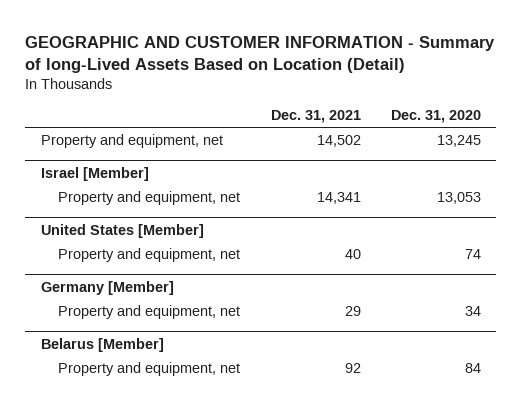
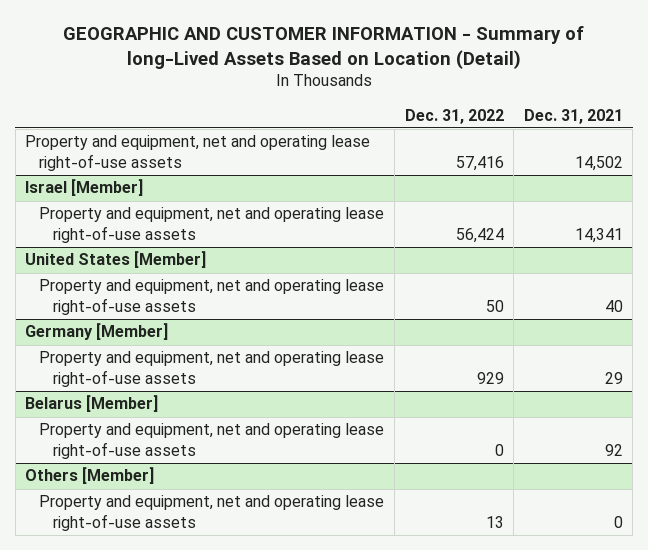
[391,110,482,124] Dec. 31, 2020 -> none
none -> [404,108,504,124] Dec. 31, 2022
[40,134,223,149] Property and equipment, net -> [25,135,371,172] Property and equipment, net and operating lease right-of-use assets
[58,191,241,206] Property and equipment, net -> [39,207,385,244] Property and equipment, net and operating lease right-of-use assets
[58,248,241,263] Property and equipment, net -> none
none -> [39,279,385,316] Property and equipment, net and operating lease right-of-use assets
[58,305,241,320] Property and equipment, net -> none
none -> [39,351,385,388] Property and equipment, net and operating lease right-of-use assets
[58,362,241,377] Property and equipment, net -> none
none -> [39,423,385,460] Property and equipment, net and operating lease right-of-use assets
none -> [25,467,155,485] Others [Member]
none -> [39,495,385,532] Property and equipment, net and operating lease right-of-use assets

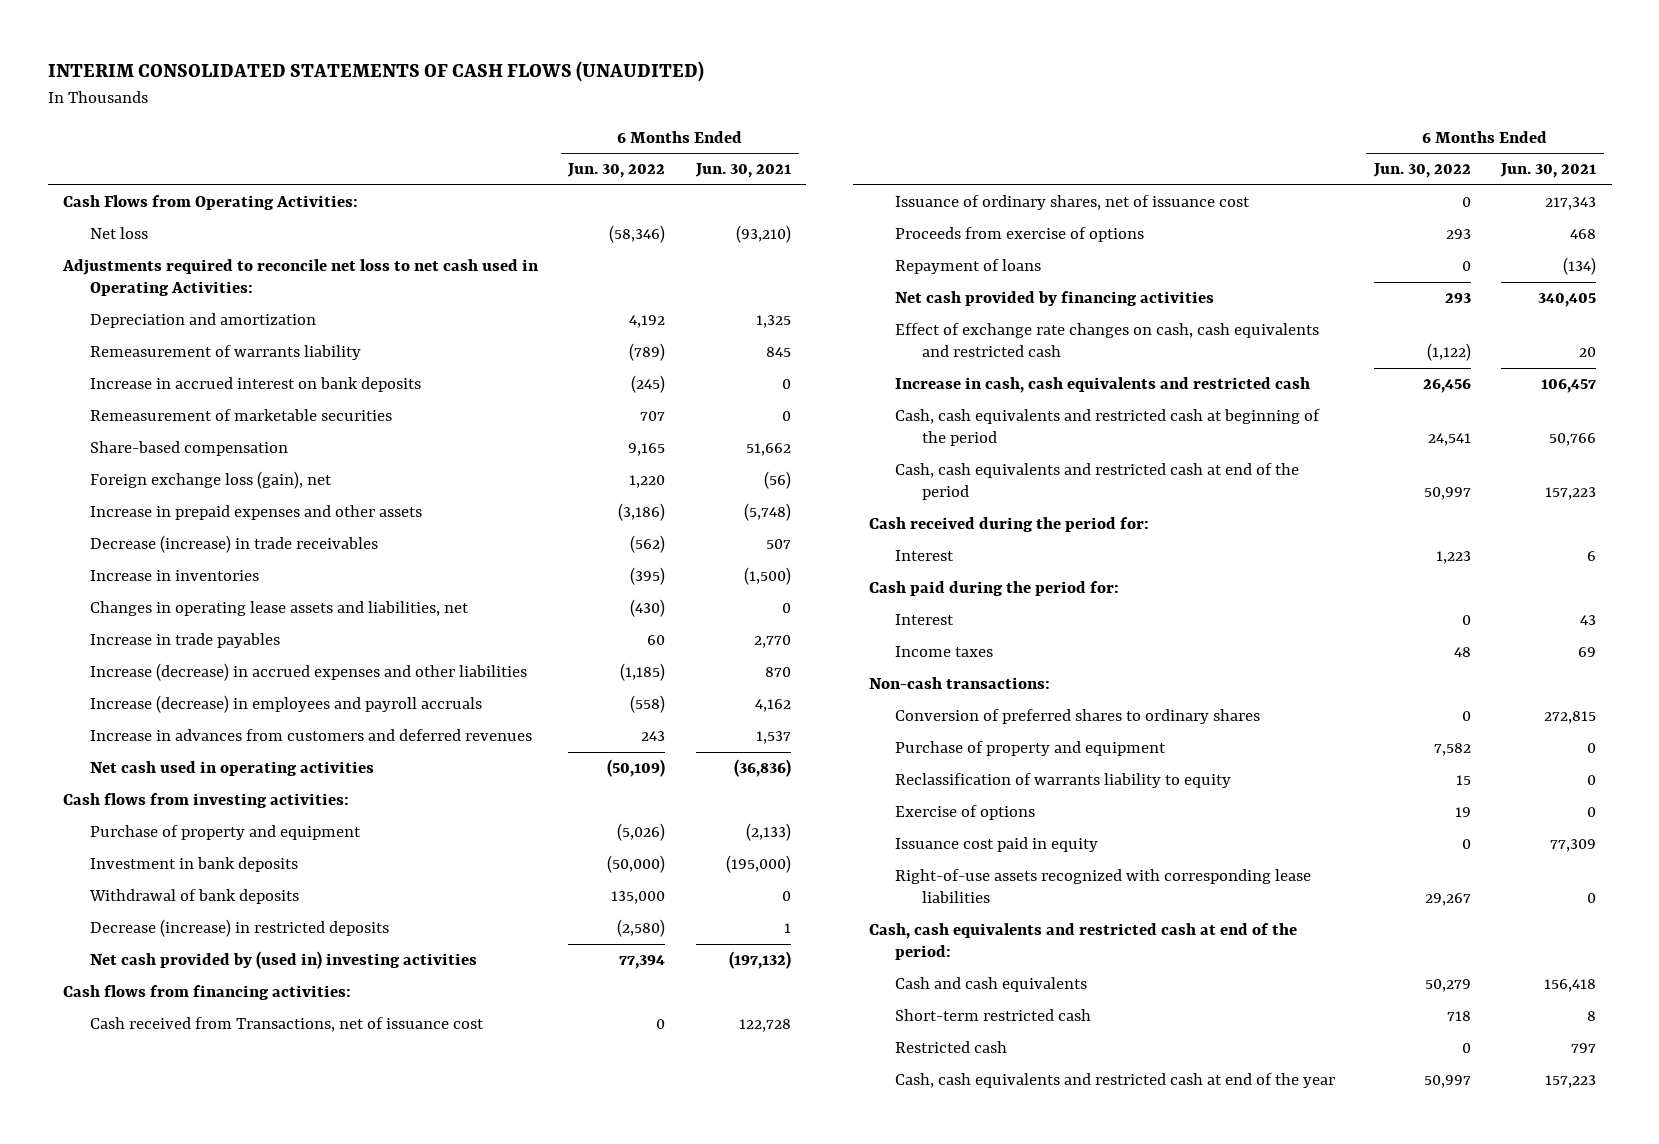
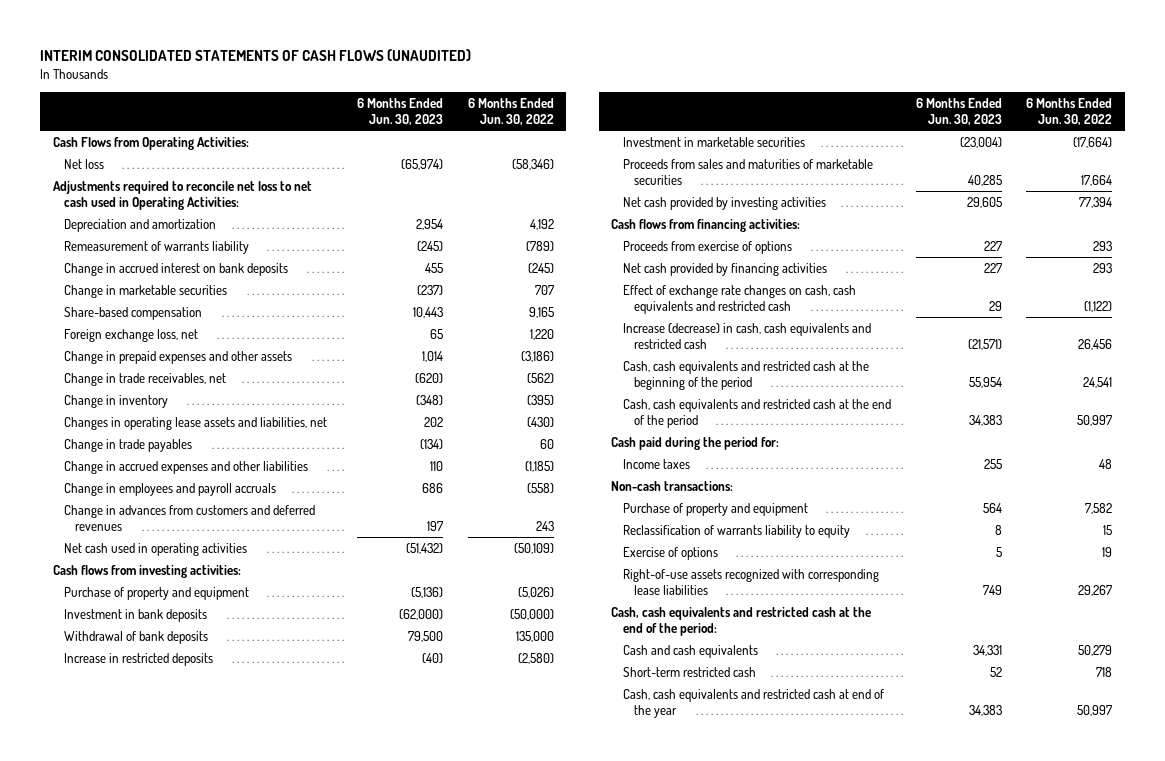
[694,163,791,179] Jun. 30, 2021 -> none
none -> [356,97,443,125] 6 Months Ended Jun. 30, 2023
[89,377,421,393] Increase in accrued interest on bank deposits -> [63,262,288,276] Change in accrued interest on bank deposits
[89,409,392,422] Remeasurement of marketable securities -> [63,284,227,298] Change in marketable securities
[89,471,332,490] Foreign exchange loss (gain), net -> [63,328,198,342] Foreign exchange loss, net
[89,505,422,521] Increase in prepaid expenses and other assets -> [63,350,292,364] Change in prepaid expenses and other assets
[89,535,378,554] Decrease (increase) in trade receivables -> [63,372,226,386] Change in trade receivables, net
[89,570,259,582] Increase in inventories -> [63,394,168,408] Change in inventory
[89,633,280,649] Increase in trade payables -> [63,438,192,452] Change in trade payables
[89,663,527,682] Increase (decrease) in accrued expenses and other liabilities -> [63,460,308,474] Change in accrued expenses and other liabilities
[89,695,482,714] Increase (decrease) in employees and payroll accruals -> [63,482,276,496] Change in employees and payroll accruals
[89,729,532,742] Increase in advances from customers and deferred revenues -> [63,504,315,532] Change in advances from customers and deferred revenues
[89,919,389,938] Decrease (increase) in restricted deposits -> [63,652,213,666] Increase in restricted deposits
none -> [622,136,805,147] Investment in marketable securities
none -> [622,158,873,186] Proceeds from sales and maturities of marketable securities
[89,951,477,970] Net cash provided by (used in) investing activities -> [622,196,826,210] Net cash provided by investing activities
[89,1017,484,1033] Cash received from Transactions, net of issuance cost -> none
[895,195,1251,211] Issuance of ordinary shares, net of issuance cost -> none
[895,259,1042,275] Repayment of loans -> none
[868,517,1149,533] Cash received during the period for: -> none
[895,550,955,562] Interest -> none
[895,377,1311,394] Increase in cash, cash equivalents and restricted cash -> [622,322,871,350] Increase (decrease) in cash, cash equivalents and restricted cash
[895,409,1321,447] Cash, cash equivalents and restricted cash at beginning of the period -> [622,360,869,391] Cash, cash equivalents and restricted cash at the beginning of the period
[895,463,1300,501] Cash, cash equivalents and restricted cash at end of the period -> [622,398,891,429] Cash, cash equivalents and restricted cash at the end of the period
[895,614,955,626] Interest -> none
[895,709,1261,725] Conversion of preferred shares to ordinary shares -> none
[895,837,1099,853] Issuance cost paid in equity -> none
[868,923,1297,961] Cash, cash equivalents and restricted cash at end of the period: -> [611,606,872,637] Cash, cash equivalents and restricted cash at the end of the period:
[895,1041,1008,1054] Restricted cash -> none

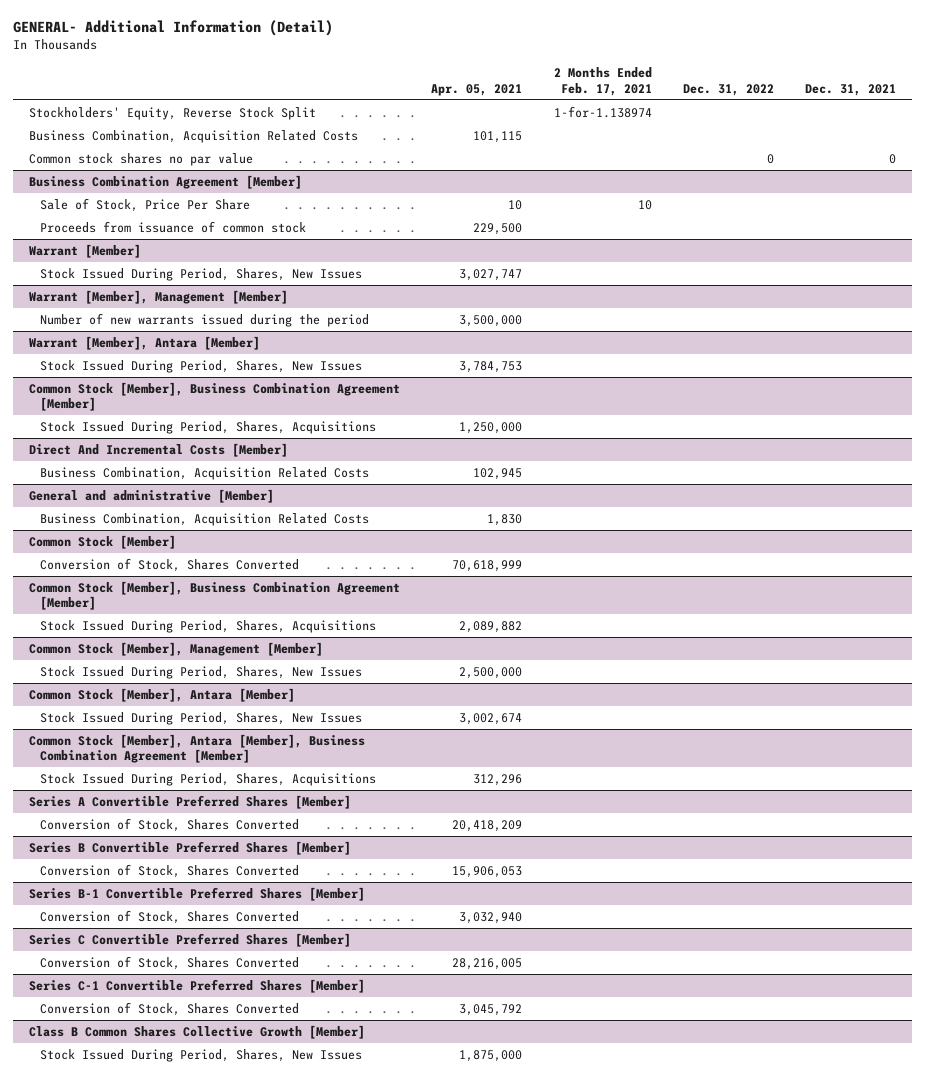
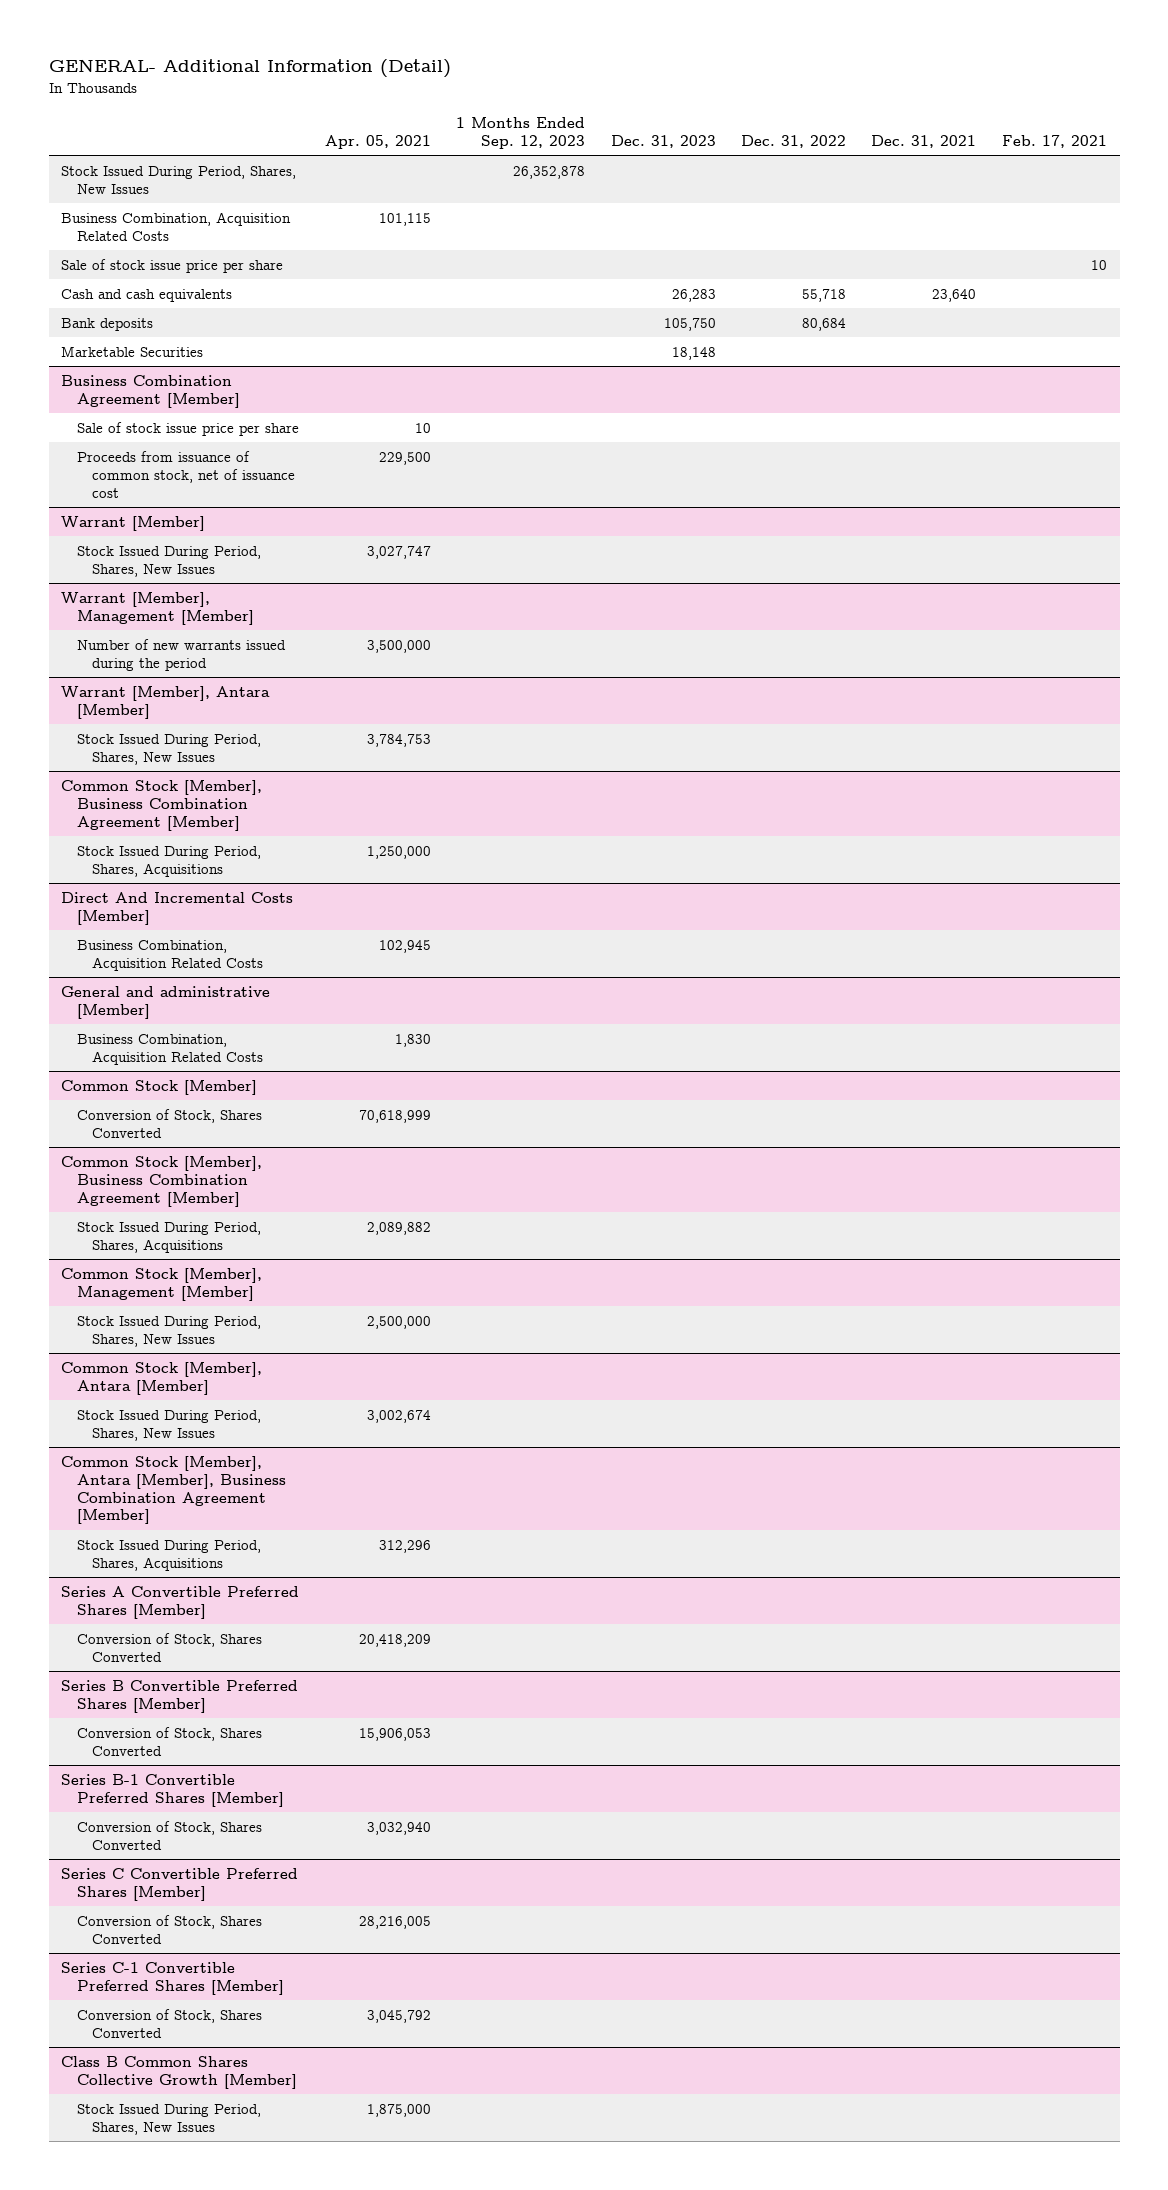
[553,67,652,96] 2 Months Ended Feb. 17, 2021 -> none
none -> [456,116,586,149] 1 Months Ended Sep. 12, 2023
none -> [610,134,716,148] Dec. 31, 2023
none -> [1001,134,1107,148] Feb. 17, 2021
[28,106,316,120] Stockholders' Equity, Reverse Stock Split -> none
none -> [61,165,297,194] Stock Issued During Period, Shares, New Issues
[28,152,253,166] Common stock shares no par value -> none
none -> [61,258,284,273] Sale of stock issue price per share
none -> [61,288,233,302] Cash and cash equivalents
none -> [61,317,154,331] Bank deposits
none -> [61,345,204,357] Marketable Securities
[39,197,250,212] Sale of Stock, Price Per Share -> [76,421,299,436] Sale of stock issue price per share
[39,220,306,233] Proceeds from issuance of common stock -> [76,450,295,498] Proceeds from issuance of common stock, net of issuance cost

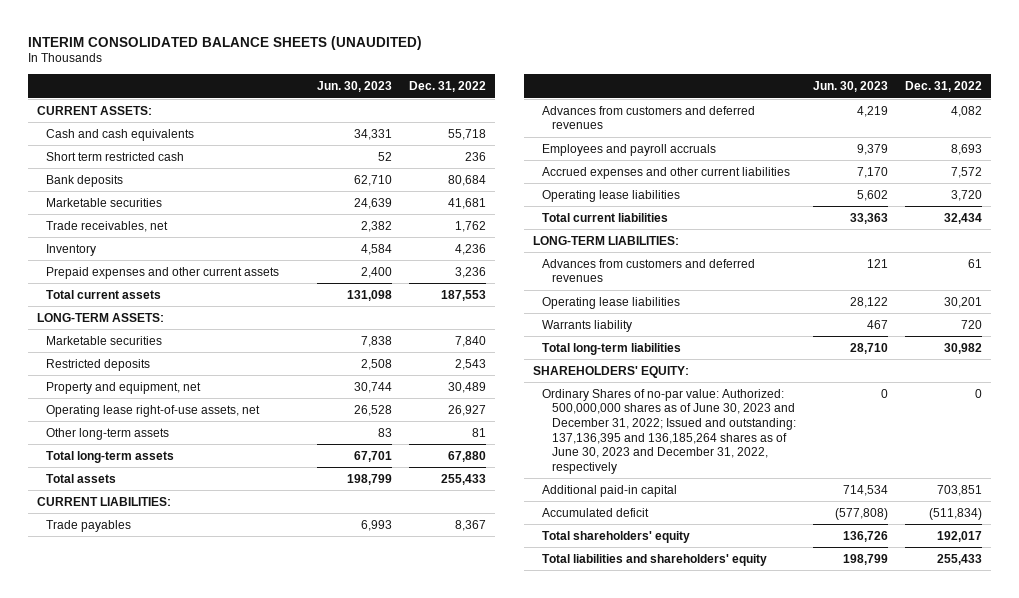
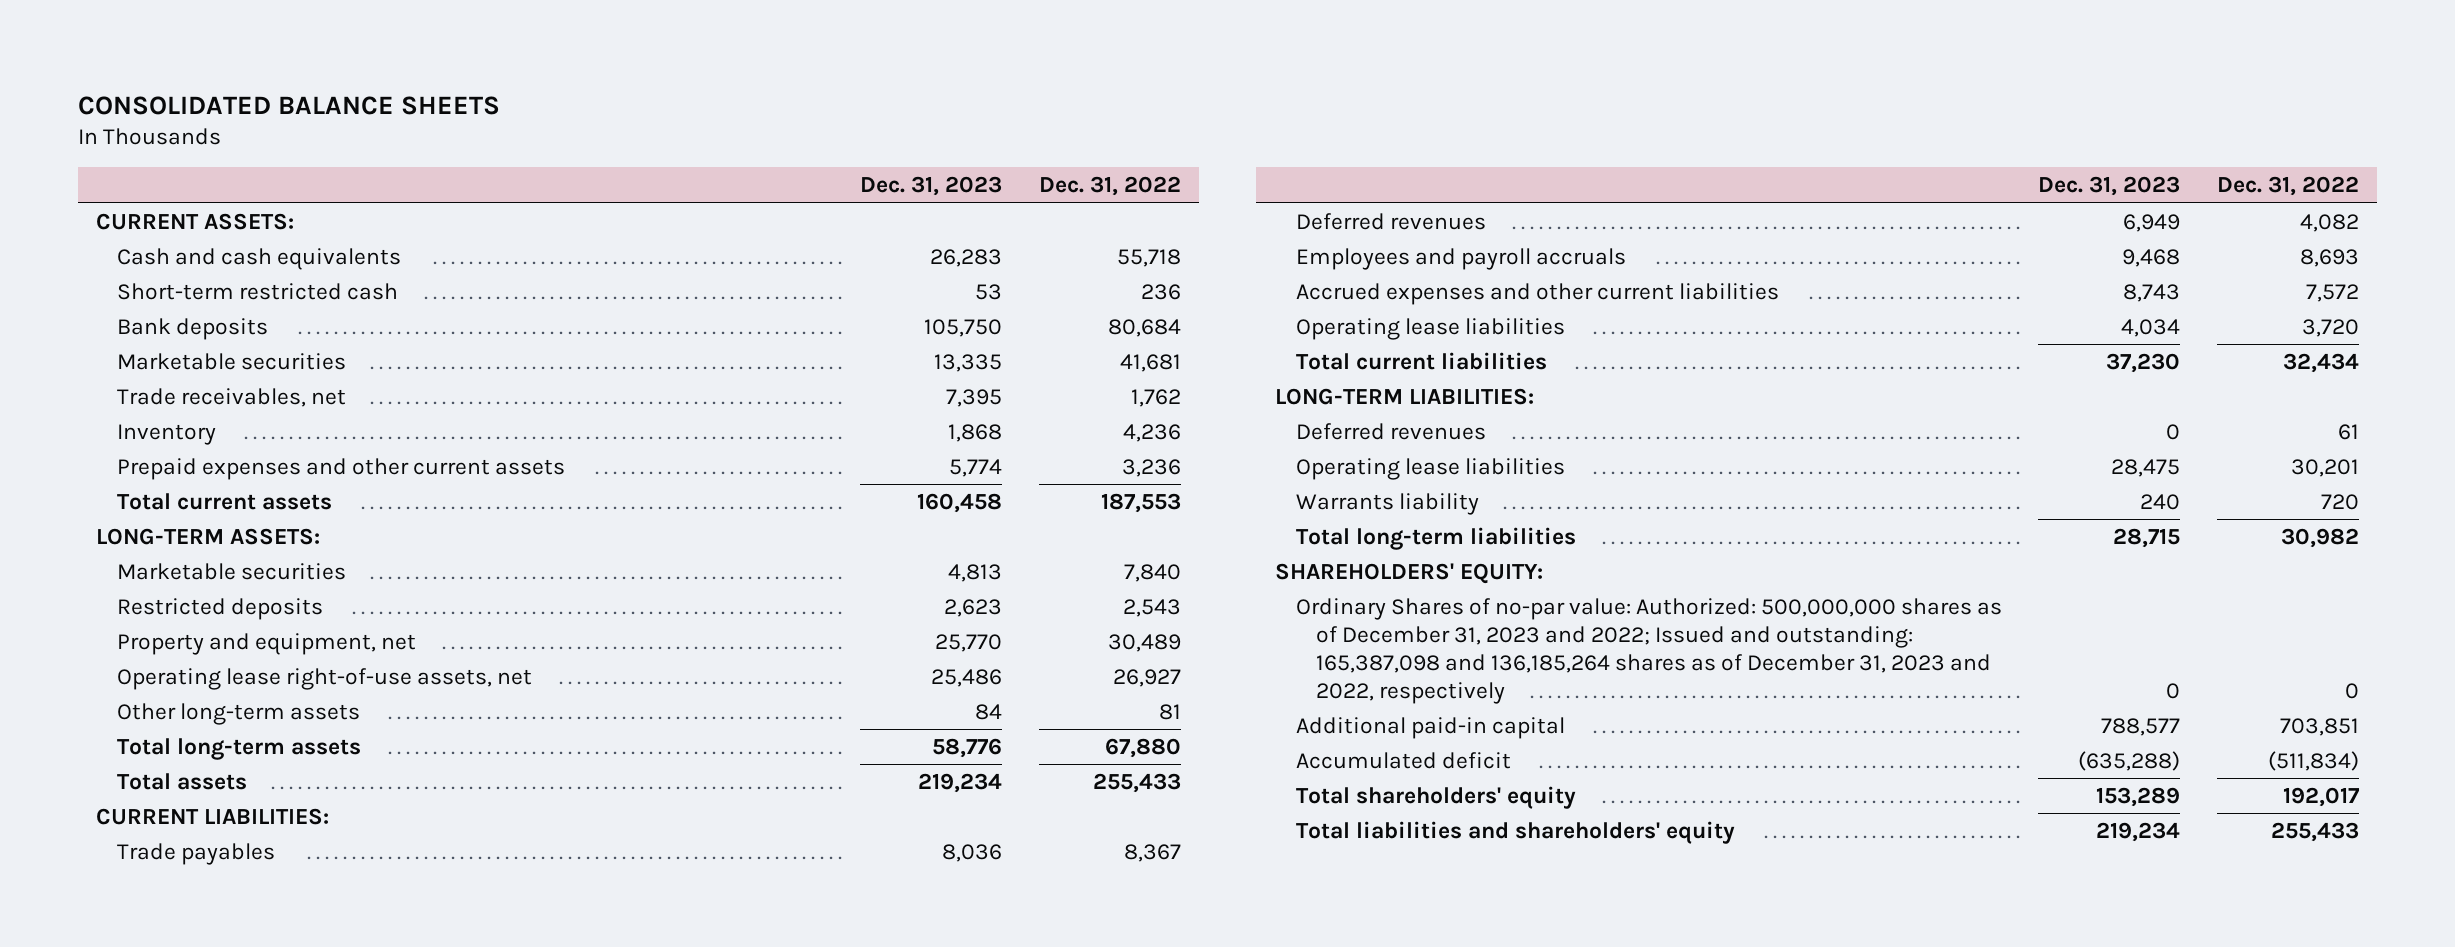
[28,35,423,50] INTERIM CONSOLIDATED BALANCE SHEETS (UNAUDITED) -> [77,95,500,115] CONSOLIDATED BALANCE SHEETS
[316,81,392,93] Jun. 30, 2023 -> none
none -> [859,176,1002,197] Dec. 31, 2023
[46,151,185,161] Short term restricted cash -> [117,282,399,300] Short-term restricted cash
[542,105,756,130] Advances from customers and deferred revenues -> [1295,212,1486,230] Deferred revenues
[542,258,756,283] Advances from customers and deferred revenues -> none
none -> [1295,422,1486,440] Deferred revenues
[542,388,796,474] Ordinary Shares of no-par value: Authorized: 500,000,000 shares as of June 30, 2023 and December 31, 2022; Issued and outstanding: 137,136,395 and 136,185,264 shares as of June 30, 2023 and December 31, 2022, respectively -> [1295,597,2002,704] Ordinary Shares of no-par value: Authorized: 500,000,000 shares as of December 31, 2023 and 2022; Issued and outstanding: 165,387,098 and 136,185,264 shares as of December 31, 2023 and 2022, respectively

